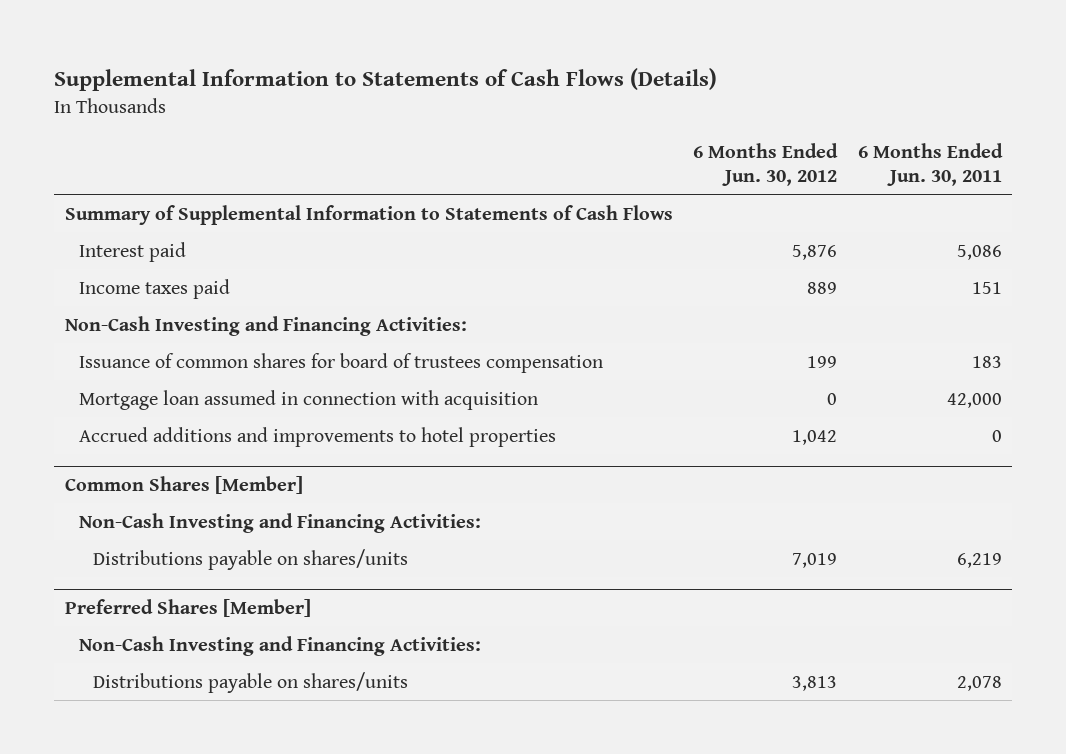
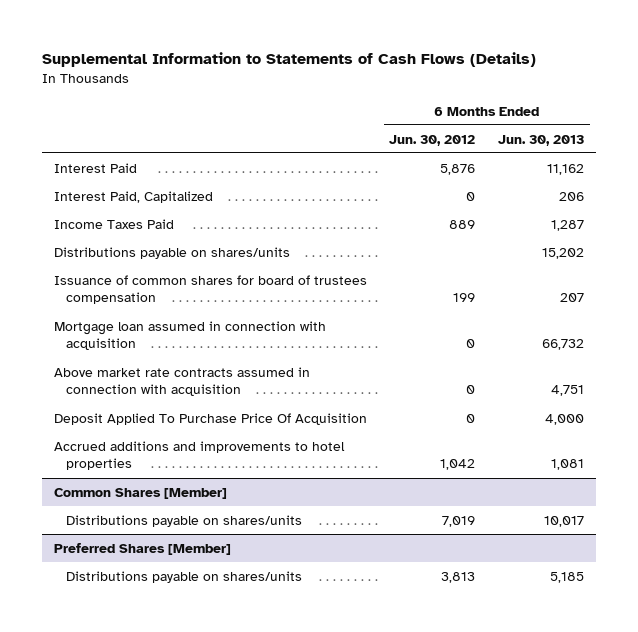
[857,142,1003,187] 6 Months Ended Jun. 30, 2011 -> none
none -> [498,134,585,146] Jun. 30, 2013
[64,204,673,225] Summary of Supplemental Information to Statements of Cash Flows -> none
[64,315,467,336] Non-Cash Investing and Financing Activities: -> none
[78,241,186,262] Interest paid -> [53,162,137,173] Interest Paid
none -> [53,190,213,203] Interest Paid, Capitalized
[78,278,230,299] Income taxes paid -> [53,218,174,229] Income Taxes Paid
none -> [53,246,290,259] Distributions payable on shares/units
none -> [53,366,310,397] Above market rate contracts assumed in connection with acquisition
none -> [53,412,367,425] Deposit Applied To Purchase Price Of Acquisition
[78,512,481,533] Non-Cash Investing and Financing Activities: -> none
[78,635,481,656] Non-Cash Investing and Financing Activities: -> none

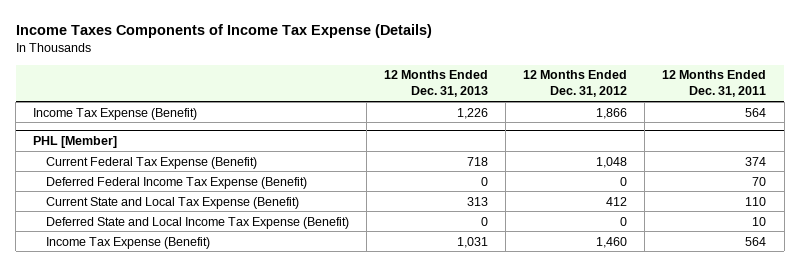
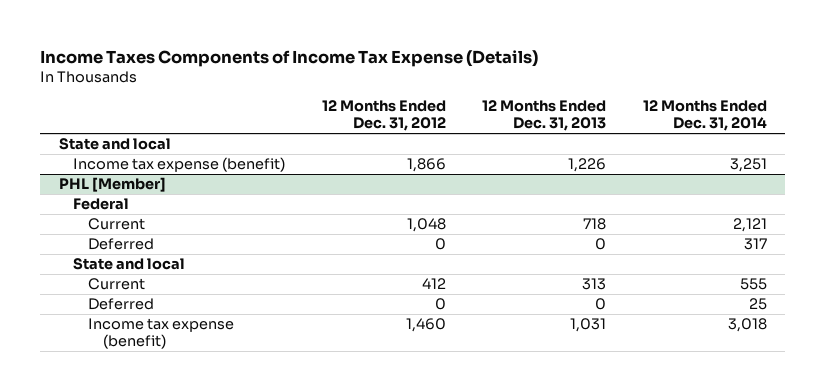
[662,70,767,98] 12 Months Ended Dec. 31, 2011 -> none
none -> [642,100,767,132] 12 Months Ended Dec. 31, 2014
none -> [58,138,171,151] State and local
[33,107,198,120] Income Tax Expense (Benefit) -> [73,157,286,173] Income tax expense (benefit)
none -> [73,198,130,211] Federal
[45,156,257,169] Current Federal Tax Expense (Benefit) -> [88,218,146,231] Current
[45,176,307,189] Deferred Federal Income Tax Expense (Benefit) -> [88,238,155,251] Deferred
none -> [73,258,186,271] State and local
[45,196,299,209] Current State and Local Tax Expense (Benefit) -> [88,278,146,291] Current
[45,216,349,229] Deferred State and Local Income Tax Expense (Benefit) -> [88,298,155,311] Deferred
[45,236,210,249] Income Tax Expense (Benefit) -> [88,318,235,350] Income tax expense (benefit)

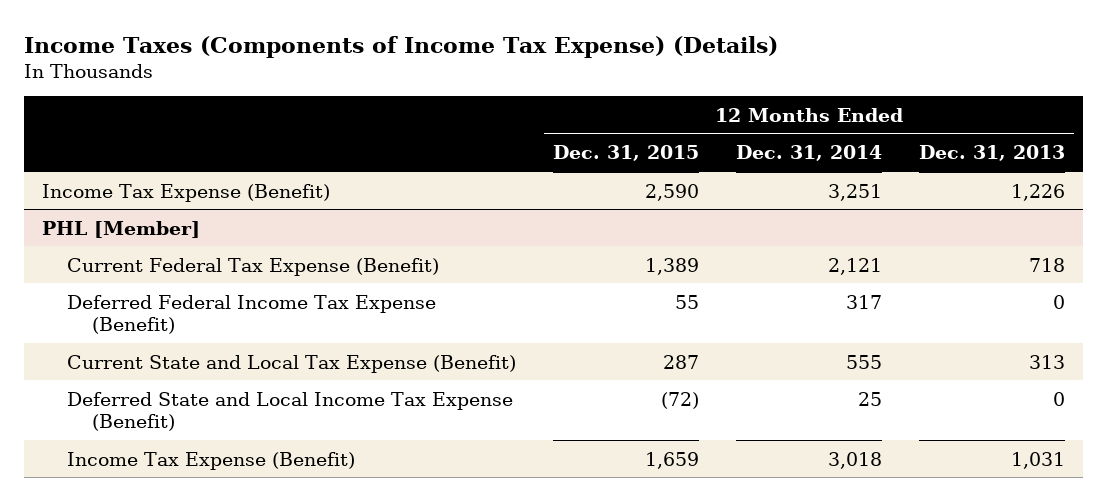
[40,49,539,67] Income Taxes Components of Income Tax Expense (Details) -> [23,35,778,58] Income Taxes (Components of Income Tax Expense) (Details)
[321,100,446,132] 12 Months Ended Dec. 31, 2012 -> none
none -> [552,145,699,162] Dec. 31, 2015
[58,138,171,151] State and local -> none
[73,157,286,173] Income tax expense (benefit) -> [42,183,331,202] Income Tax Expense (Benefit)
[73,198,130,211] Federal -> none
[73,258,186,271] State and local -> none
[88,218,146,231] Current -> [67,257,440,276] Current Federal Tax Expense (Benefit)
[88,238,155,251] Deferred -> [67,294,437,335] Deferred Federal Income Tax Expense (Benefit)
[88,278,146,291] Current -> [67,354,517,373] Current State and Local Tax Expense (Benefit)
[88,298,155,311] Deferred -> [67,391,514,432] Deferred State and Local Income Tax Expense (Benefit)
[88,318,235,350] Income tax expense (benefit) -> [67,451,356,470] Income Tax Expense (Benefit)

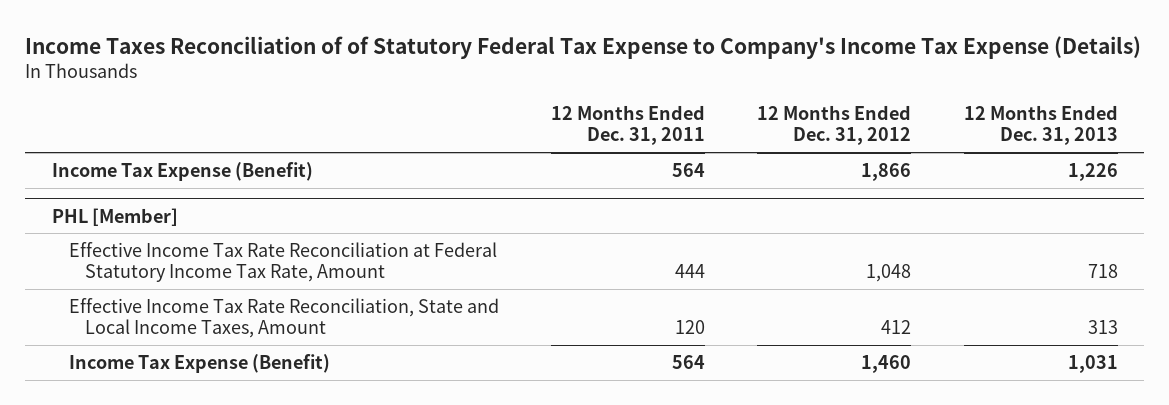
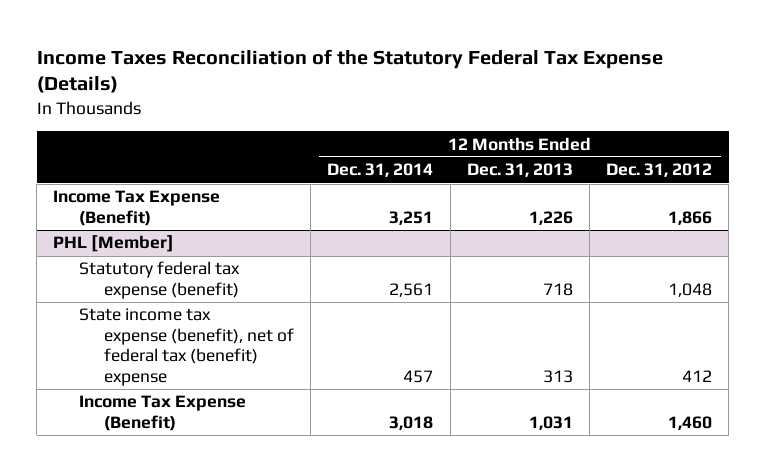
[25,35,1142,59] Income Taxes Reconciliation of of Statutory Federal Tax Expense to Company's Income Tax Expense (Details) -> [36,48,663,94] Income Taxes Reconciliation of the Statutory Federal Tax Expense (Details)
[550,105,705,146] 12 Months Ended Dec. 31, 2011 -> none
none -> [327,163,434,178] Dec. 31, 2014
[68,242,497,283] Effective Income Tax Rate Reconciliation at Federal Statutory Income Tax Rate, Amount -> [78,261,240,299] Statutory federal tax expense (benefit)
[68,298,499,339] Effective Income Tax Rate Reconciliation, State and Local Income Taxes, Amount -> [78,308,295,386] State income tax expense (benefit), net of federal tax (benefit) expense

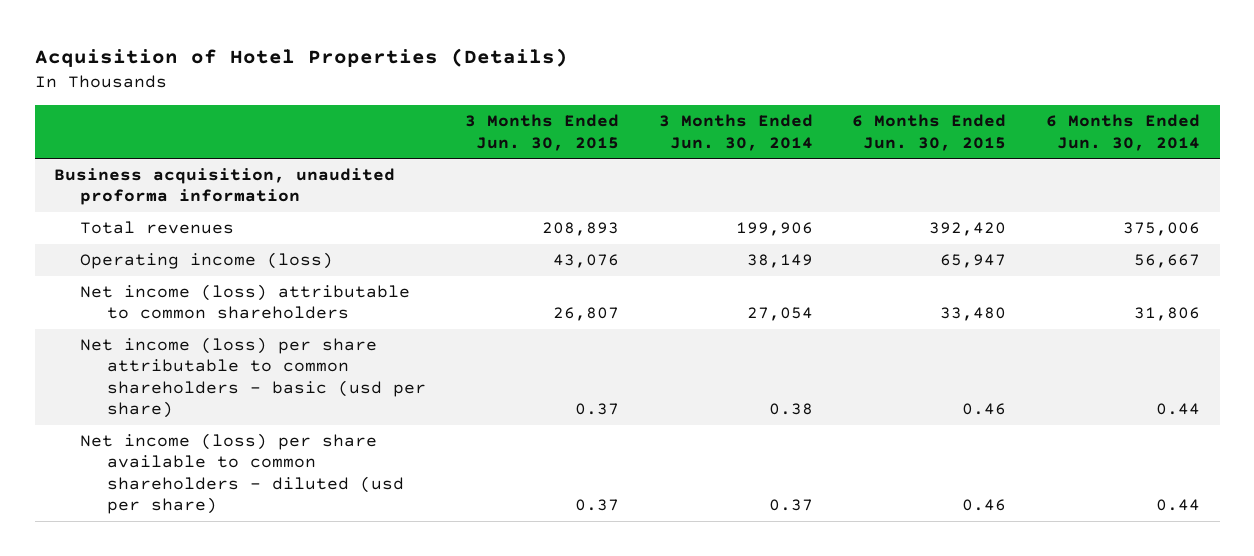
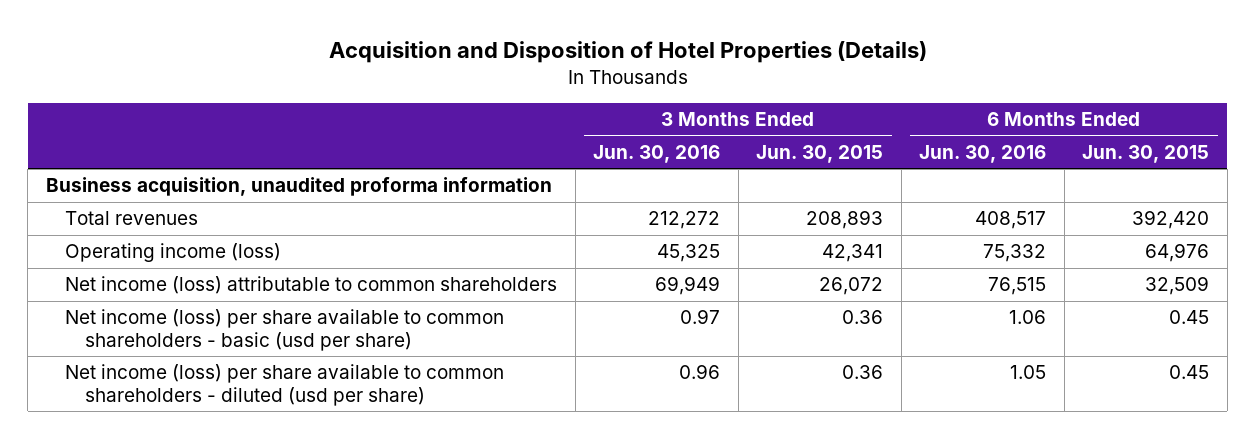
[34,47,568,67] Acquisition of Hotel Properties (Details) -> [328,40,927,63] Acquisition and Disposition of Hotel Properties (Details)
[658,114,813,151] 3 Months Ended Jun. 30, 2014 -> none
[1045,114,1200,151] 6 Months Ended Jun. 30, 2014 -> none
none -> [593,144,721,163] Jun. 30, 2016
none -> [919,144,1047,163] Jun. 30, 2016
[553,254,620,269] 43,076 -> [822,244,884,263] 42,341
[940,254,1007,269] 65,947 -> [1145,243,1210,263] 64,976
[553,307,620,322] 26,807 -> [819,277,884,296] 26,072
[940,307,1007,322] 33,480 -> [1145,276,1210,296] 32,509
[80,337,426,419] Net income (loss) per share attributable to common shareholders - basic (usd per share) -> [65,309,505,351] Net income (loss) per share available to common shareholders - basic (usd per share)
[575,403,620,416] 0.37 -> [842,310,884,325] 0.36
[962,403,1007,416] 0.46 -> [1169,310,1210,325] 0.45
[575,499,620,512] 0.37 -> [842,365,884,380] 0.36
[962,499,1007,512] 0.46 -> [1169,365,1210,380] 0.45

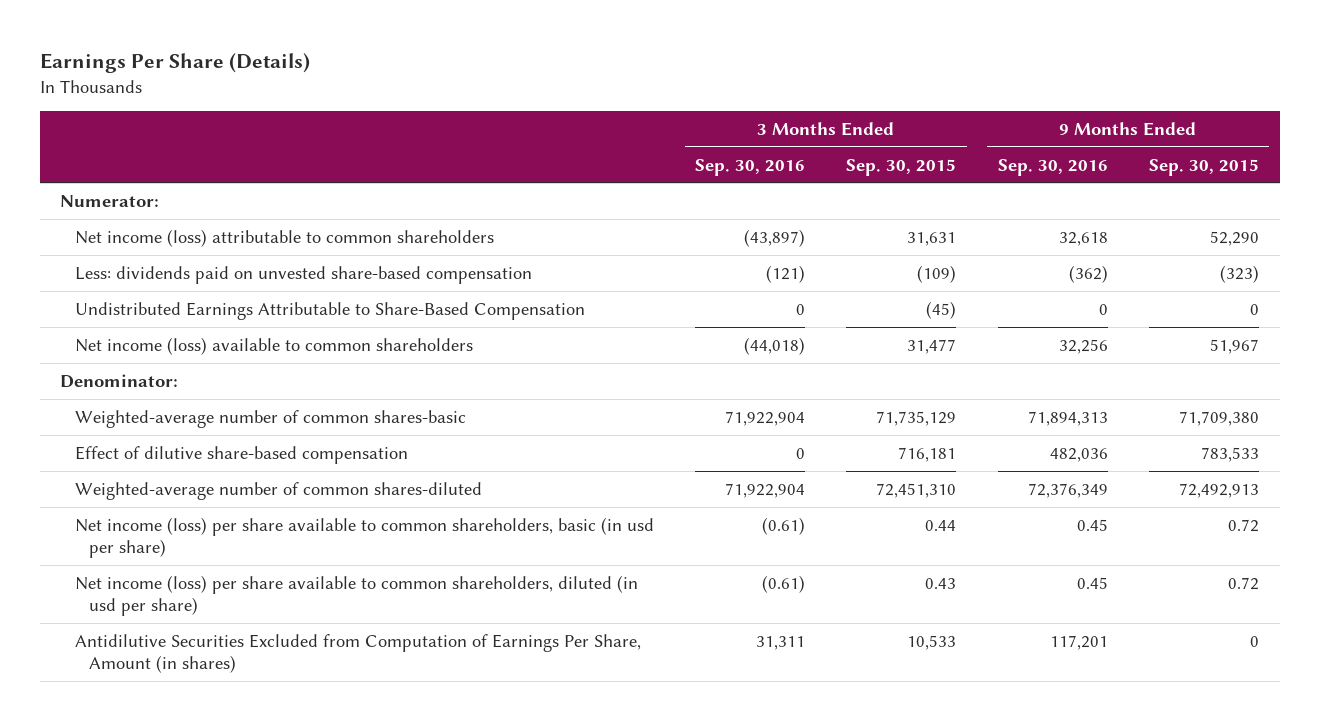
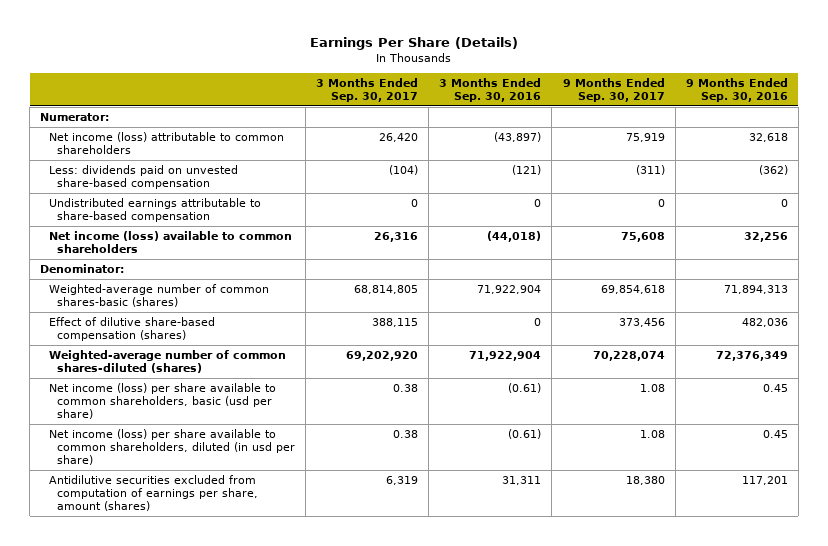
[846,158,957,176] Sep. 30, 2015 -> none
[1149,158,1260,176] Sep. 30, 2015 -> none
none -> [316,77,419,102] 3 Months Ended Sep. 30, 2017
none -> [562,77,665,102] 9 Months Ended Sep. 30, 2017
[74,301,585,320] Undistributed Earnings Attributable to Share-Based Compensation -> [48,198,261,223] Undistributed earnings attributable to share-based compensation
[74,409,466,428] Weighted-average number of common shares-basic -> [48,284,269,308] Weighted-average number of common shares-basic (shares)
[74,445,408,464] Effect of dilutive share-based compensation -> [48,317,215,342] Effect of dilutive share-based compensation (shares)
[74,481,482,500] Weighted-average number of common shares-diluted -> [48,350,286,374] Weighted-average number of common shares-diluted (shares)
[74,516,654,558] Net income (loss) per share available to common shareholders, basic (in usd per share) -> [48,383,276,419] Net income (loss) per share available to common shareholders, basic (usd per share)
[74,633,641,673] Antidilutive Securities Excluded from Computation of Earnings Per Share, Amount (in shares) -> [48,475,259,511] Antidilutive securities excluded from computation of earnings per share, amount (shares)

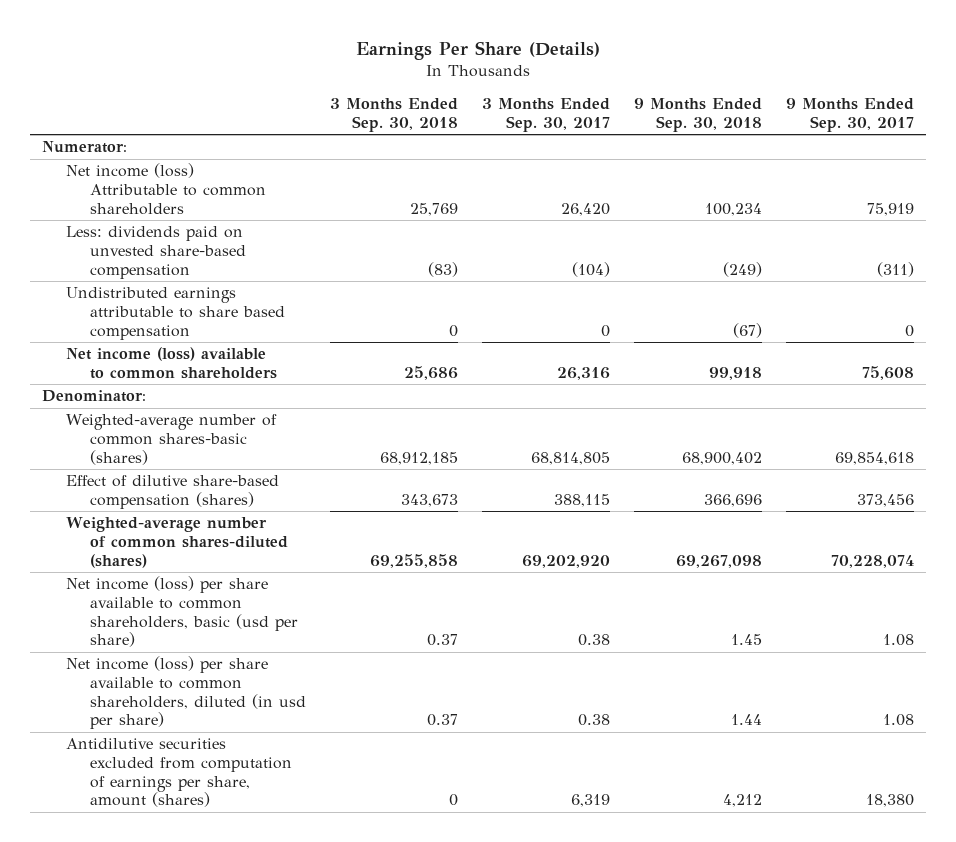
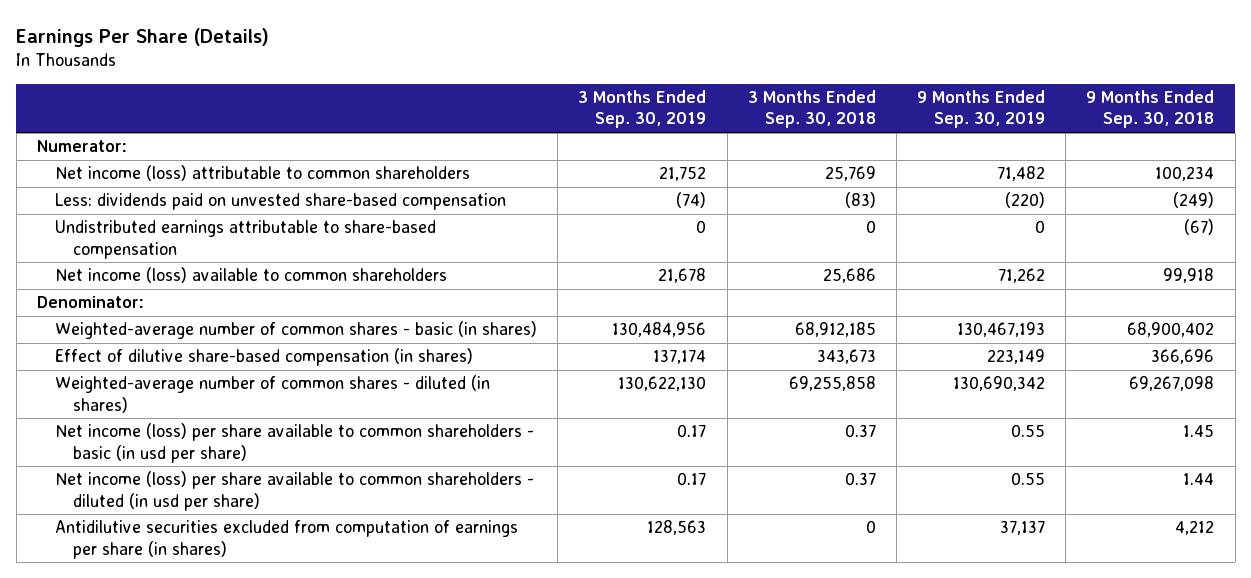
[482,98,611,132] 3 Months Ended Sep. 30, 2017 -> none
[786,98,915,132] 9 Months Ended Sep. 30, 2017 -> none
none -> [578,90,707,129] 3 Months Ended Sep. 30, 2019
none -> [917,90,1046,129] 9 Months Ended Sep. 30, 2019
[66,163,267,215] Net income (loss) Attributable to common shareholders -> [54,165,470,182] Net income (loss) attributable to common shareholders
[66,287,286,340] Undistributed earnings attributable to share based compensation -> [54,220,436,259] Undistributed earnings attributable to share-based compensation
[66,414,278,465] Weighted-average number of common shares-basic (shares) -> [54,321,537,340] Weighted-average number of common shares - basic (in shares)
[66,475,280,510] Effect of dilutive share-based compensation (shares) -> [54,348,473,367] Effect of dilutive share-based compensation (in shares)
[66,517,289,568] Weighted-average number of common shares-diluted (shares) -> [54,375,490,413] Weighted-average number of common shares - diluted (in shares)
[66,576,299,648] Net income (loss) per share available to common shareholders, basic (usd per share) -> [54,423,534,463] Net income (loss) per share available to common shareholders - basic (in usd per share)
[66,656,307,730] Net income (loss) per share available to common shareholders, diluted (in usd per share) -> [54,471,534,511] Net income (loss) per share available to common shareholders - diluted (in usd per share)
[66,738,293,808] Antidilutive securities excluded from computation of earnings per share, amount (shares) -> [54,520,518,559] Antidilutive securities excluded from computation of earnings per share (in shares)

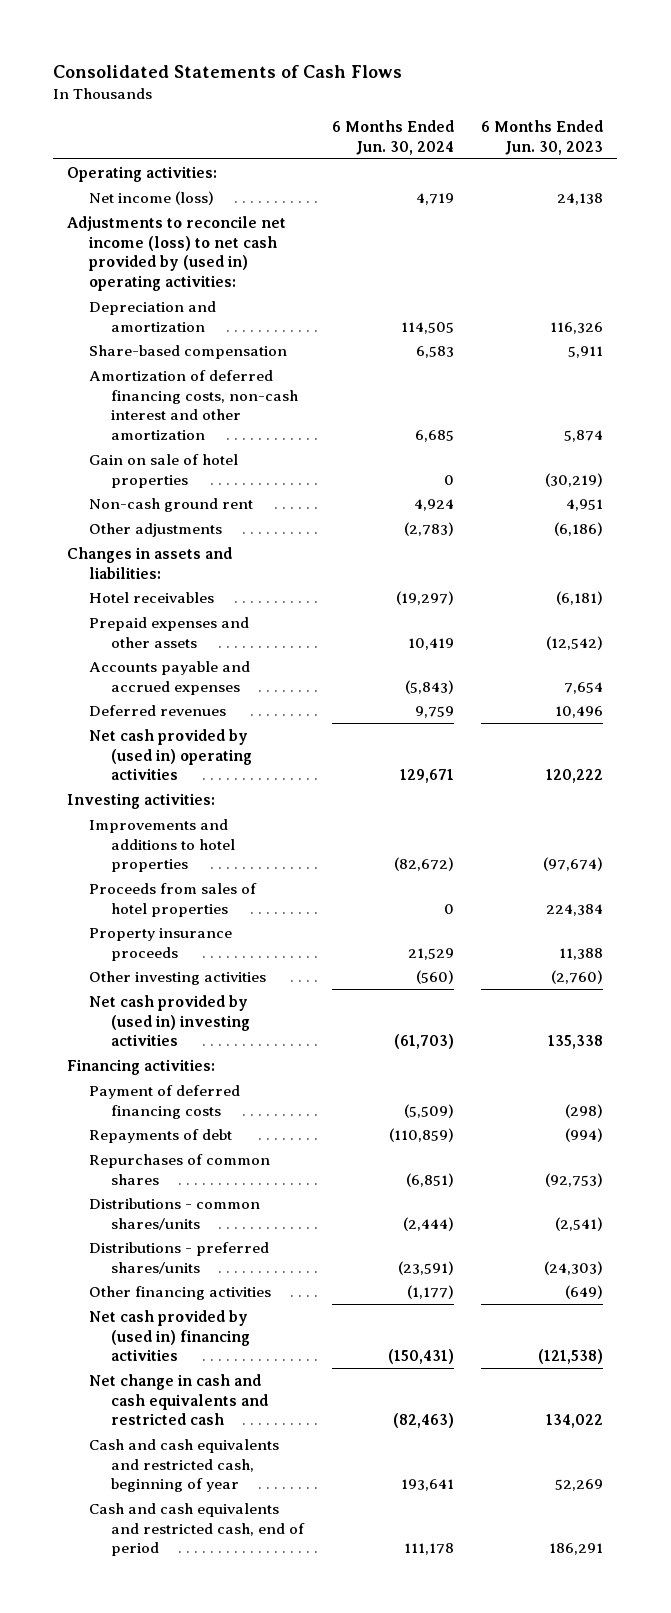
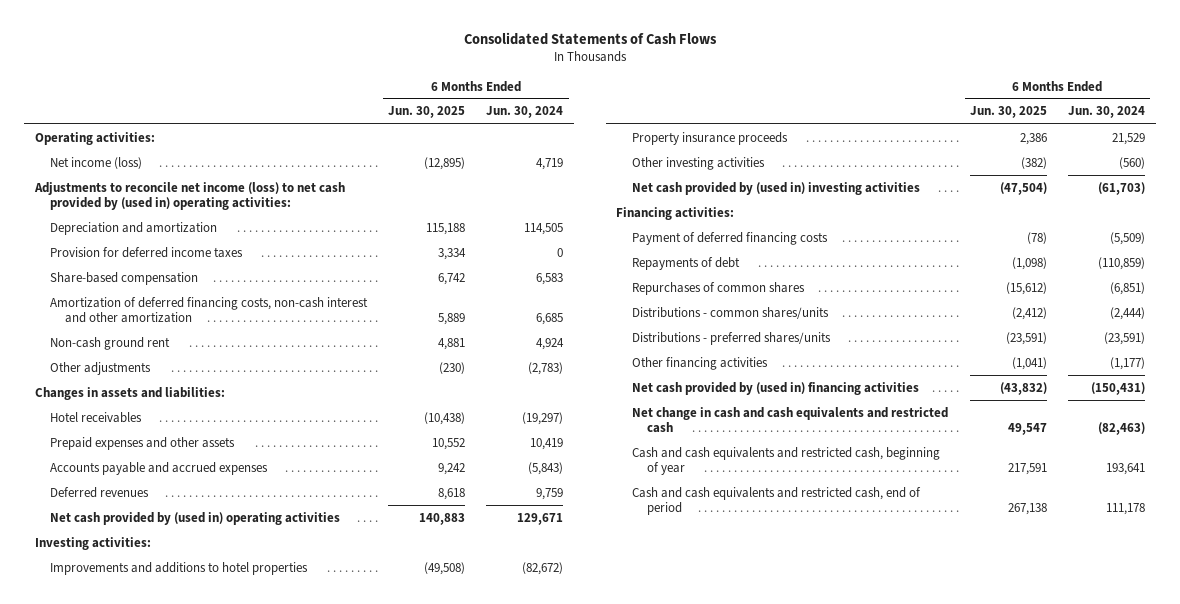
[481,120,604,156] 6 Months Ended Jun. 30, 2023 -> none
none -> [388,106,466,119] Jun. 30, 2025
none -> [49,246,243,258] Provision for deferred income taxes
[88,453,238,488] Gain on sale of hotel properties -> none
[88,882,257,917] Proceeds from sales of hotel properties -> none

